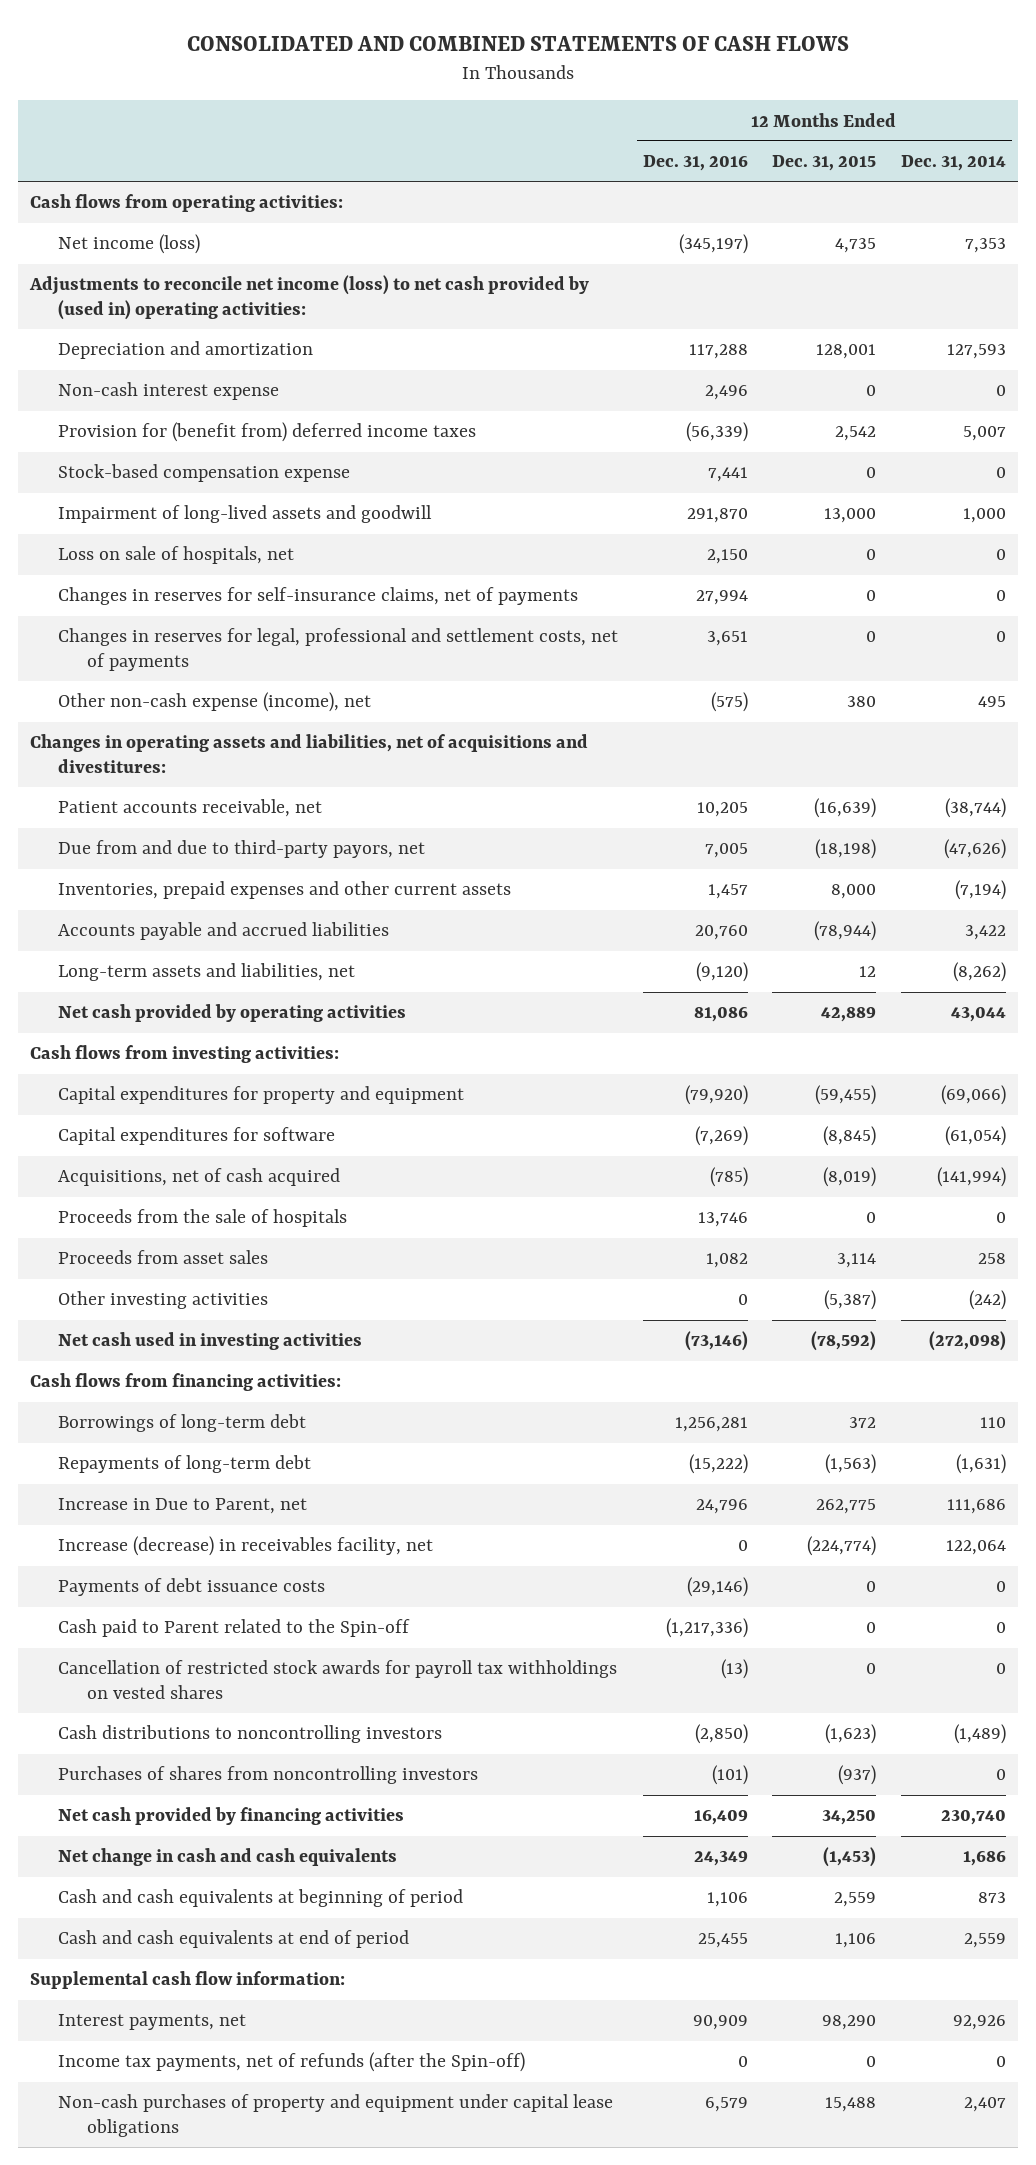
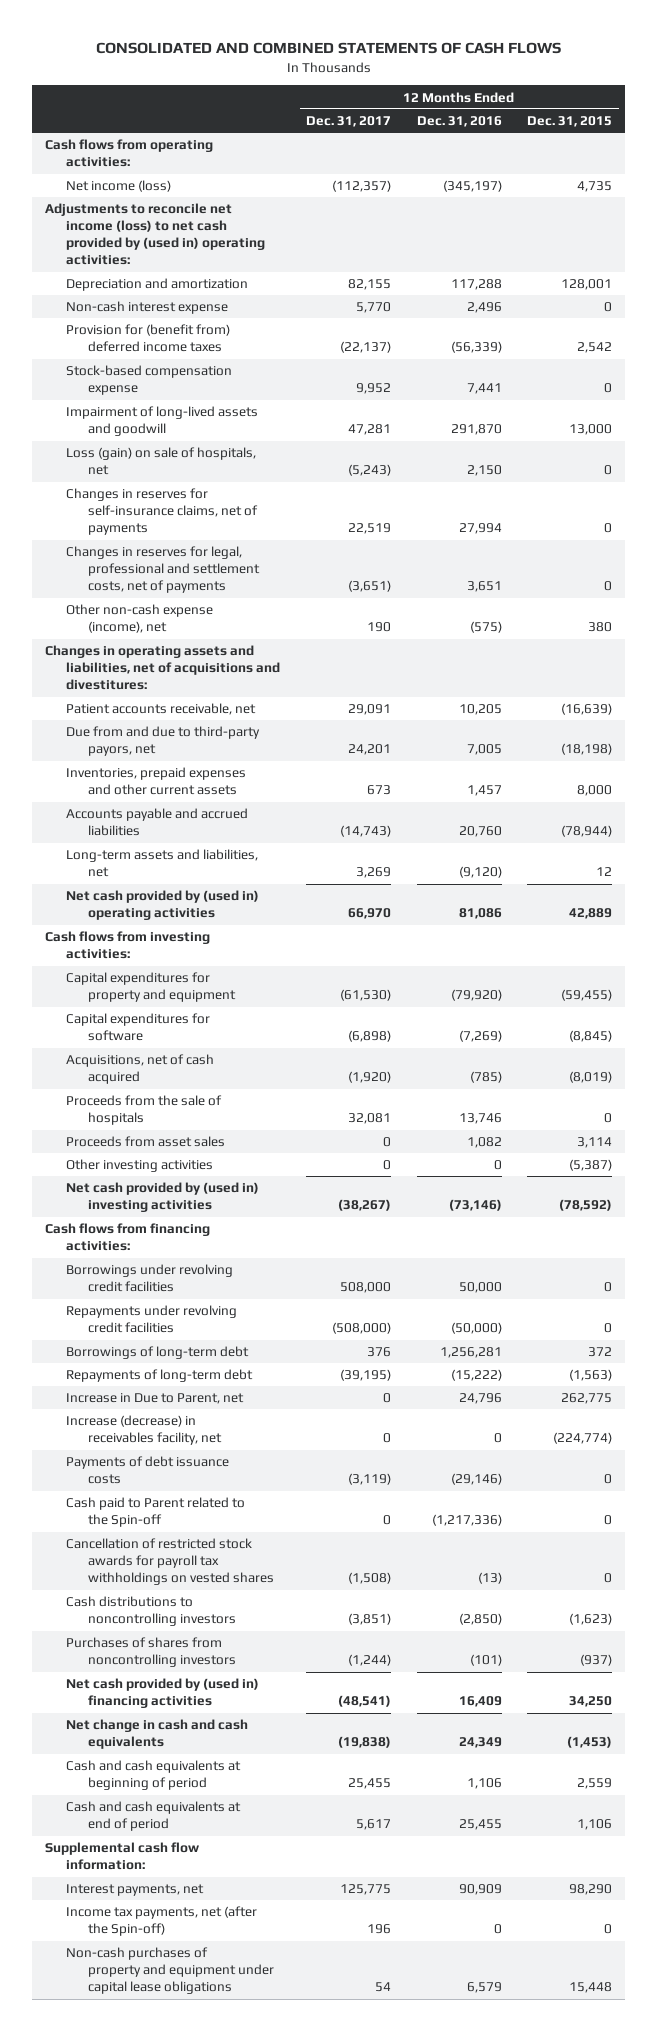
[900,155,1006,172] Dec. 31, 2014 -> none
none -> [305,116,391,128] Dec. 31, 2017
[58,546,295,565] Loss on sale of hospitals, net -> [66,447,257,476] Loss (gain) on sale of hospitals, net
[58,1004,407,1023] Net cash provided by operating activities -> [66,890,260,921] Net cash provided by (used in) operating activities
[58,1332,363,1351] Net cash used in investing activities -> [66,1182,260,1213] Net cash provided by (used in) investing activities
none -> [66,1264,234,1293] Borrowings under revolving credit facilities
none -> [66,1305,238,1334] Repayments under revolving credit facilities
[58,1807,405,1826] Net cash provided by financing activities -> [66,1678,260,1709] Net cash provided by (used in) financing activities
[58,2052,526,2073] Income tax payments, net of refunds (after the Spin-off) -> [66,1906,258,1937] Income tax payments, net (after the Spin-off)
[825,2097,877,2113] 15,488 -> [569,1982,613,1994] 15,448

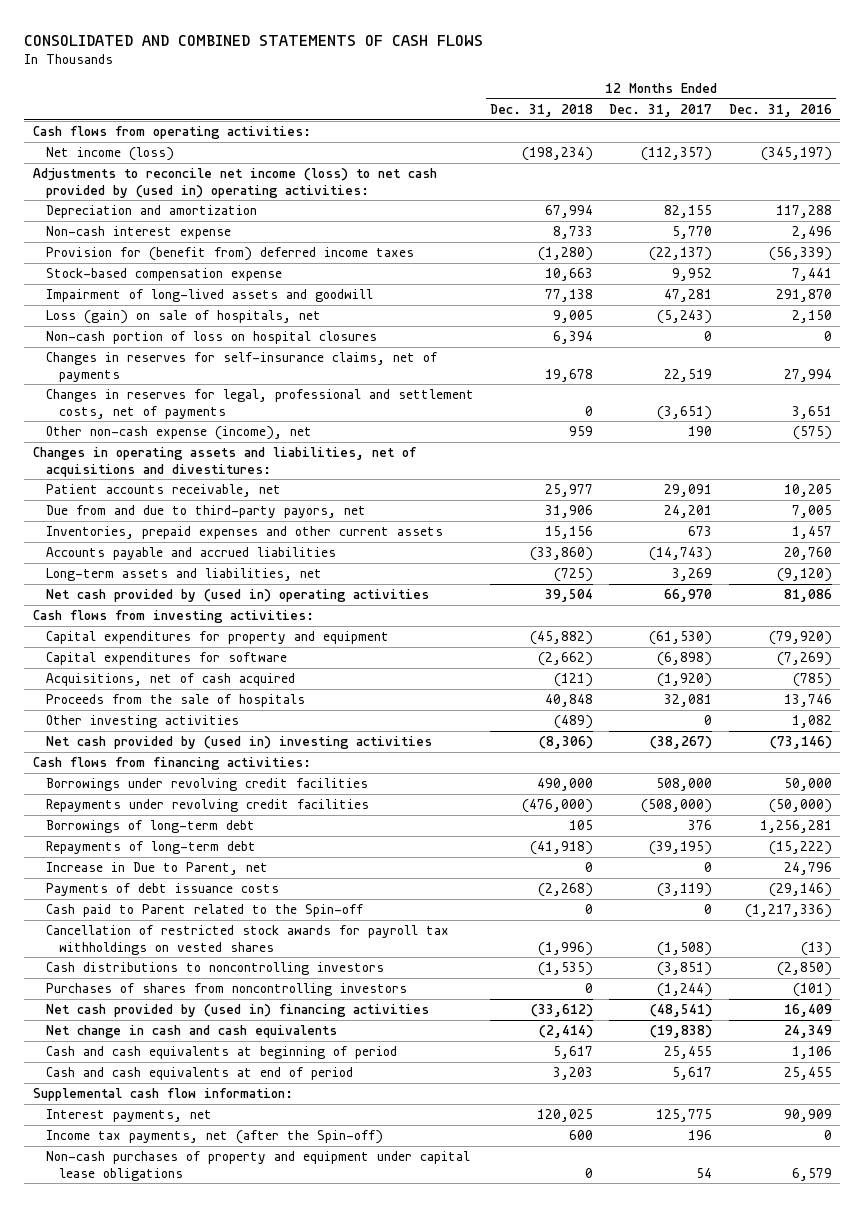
[527,116,613,128] Dec. 31, 2015 -> none
none -> [490,104,594,118] Dec. 31, 2018
none -> [45,331,377,345] Non-cash portion of loss on hospital closures
[66,1136,226,1148] Proceeds from asset sales -> none
[493,1160,502,1171] 0 -> [791,715,832,729] 1,082
[66,1415,222,1446] Increase (decrease) in receivables facility, net -> none

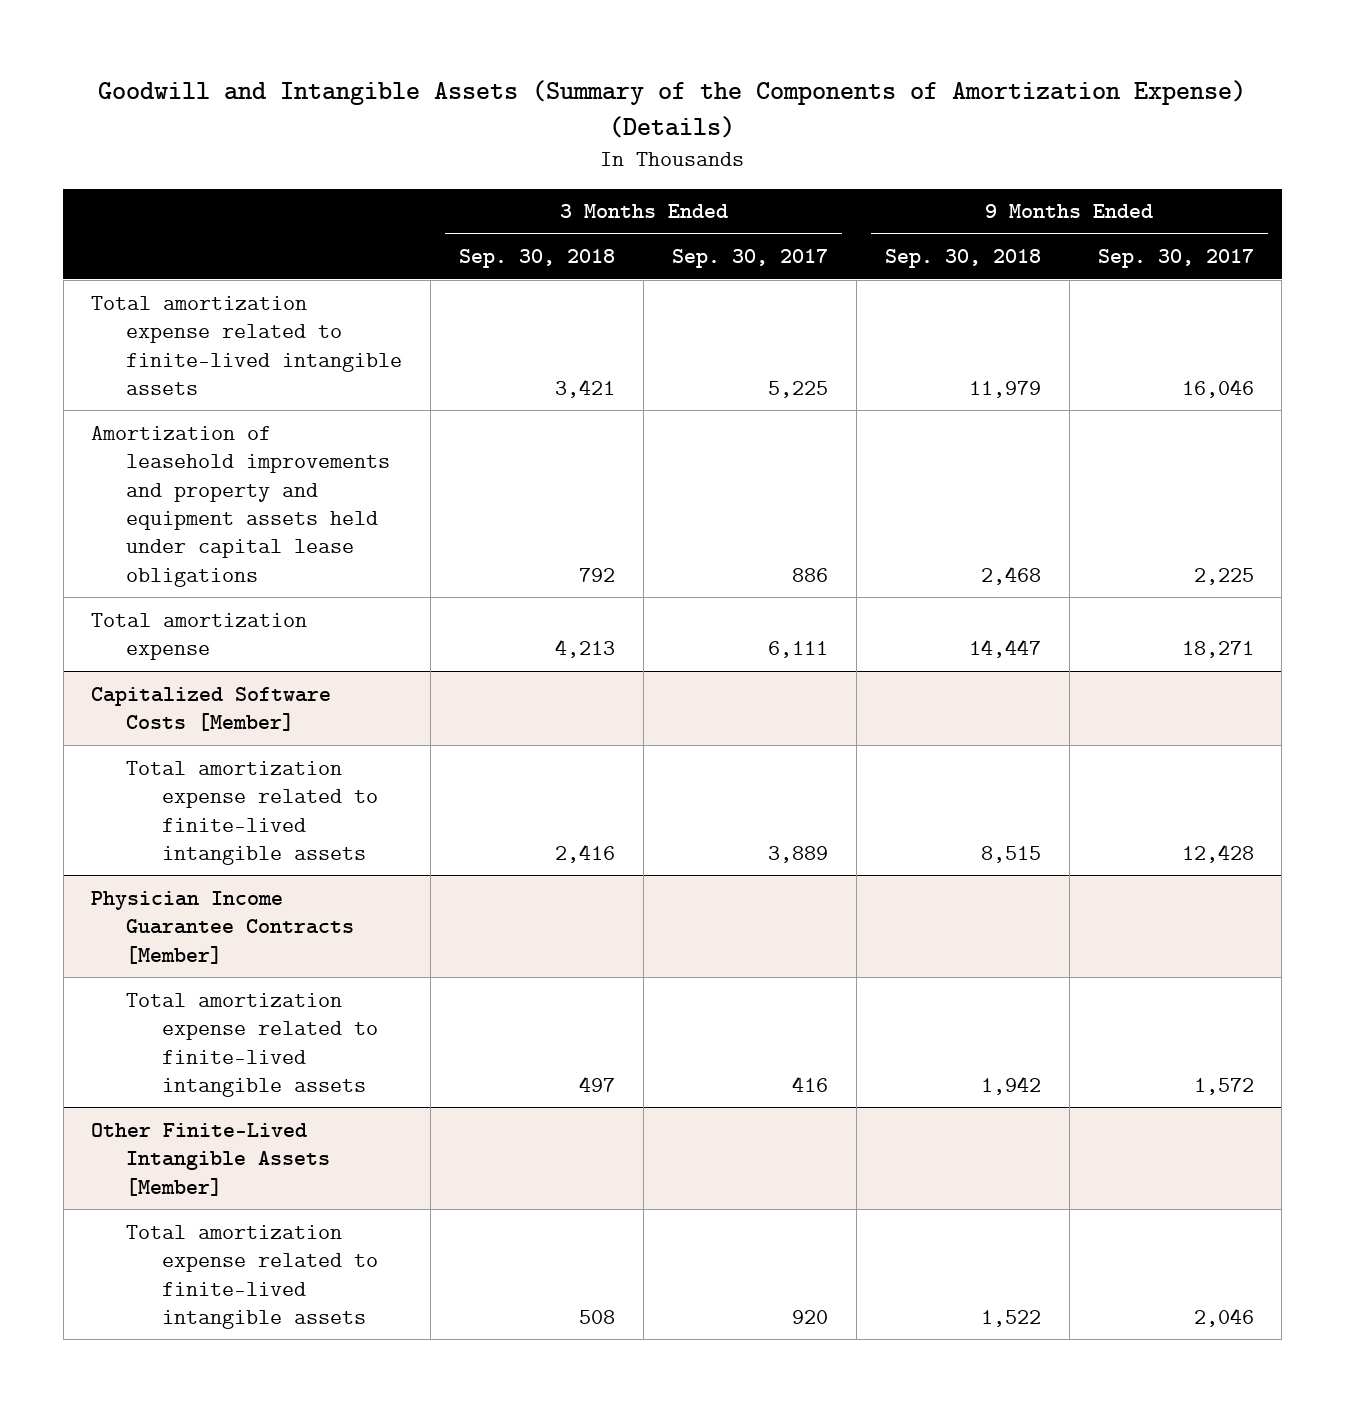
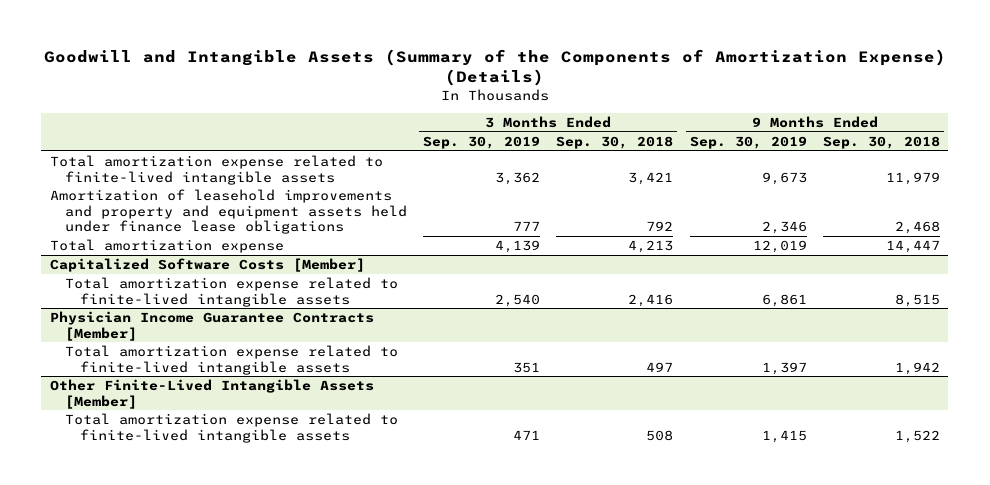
[671,249,828,269] Sep. 30, 2017 -> none
[1097,249,1254,269] Sep. 30, 2017 -> none
none -> [423,136,541,150] Sep. 30, 2019
none -> [689,136,807,150] Sep. 30, 2019
[91,425,391,587] Amortization of leasehold improvements and property and equipment assets held under capital lease obligations -> [49,189,407,234] Amortization of leasehold improvements and property and equipment assets held under finance lease obligations

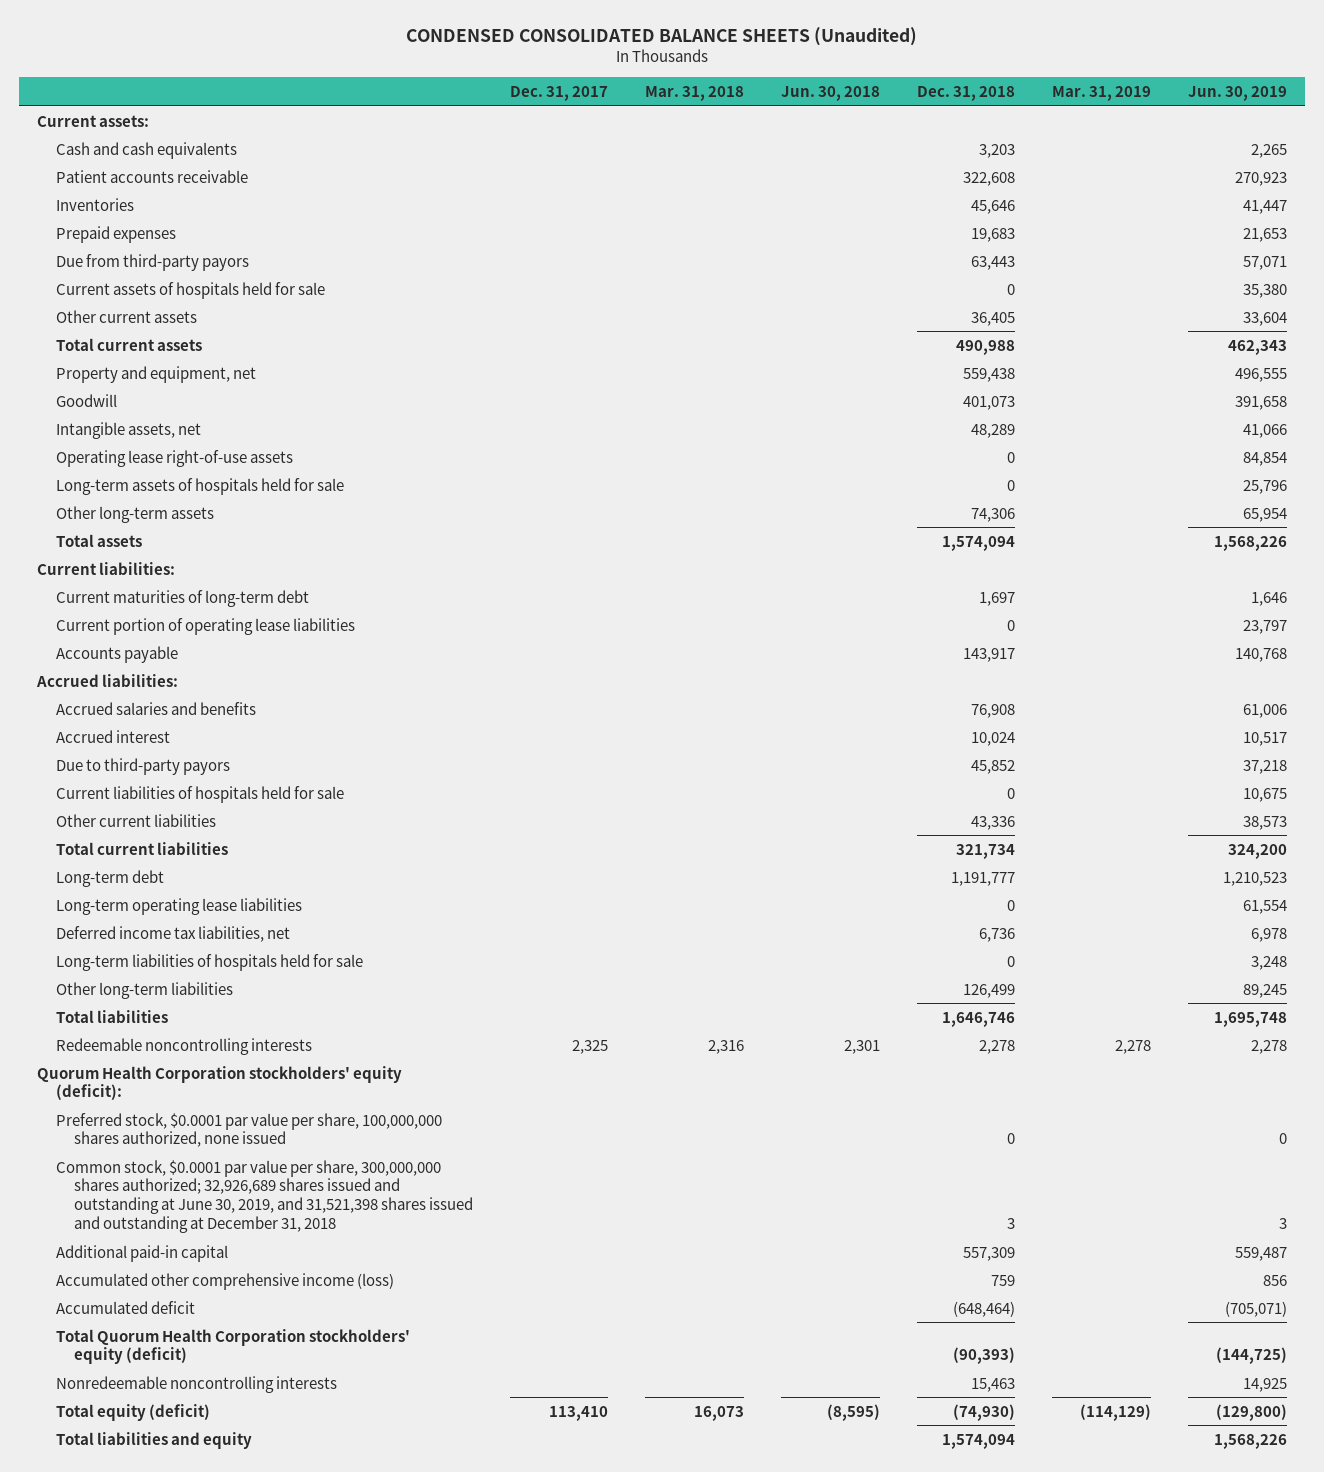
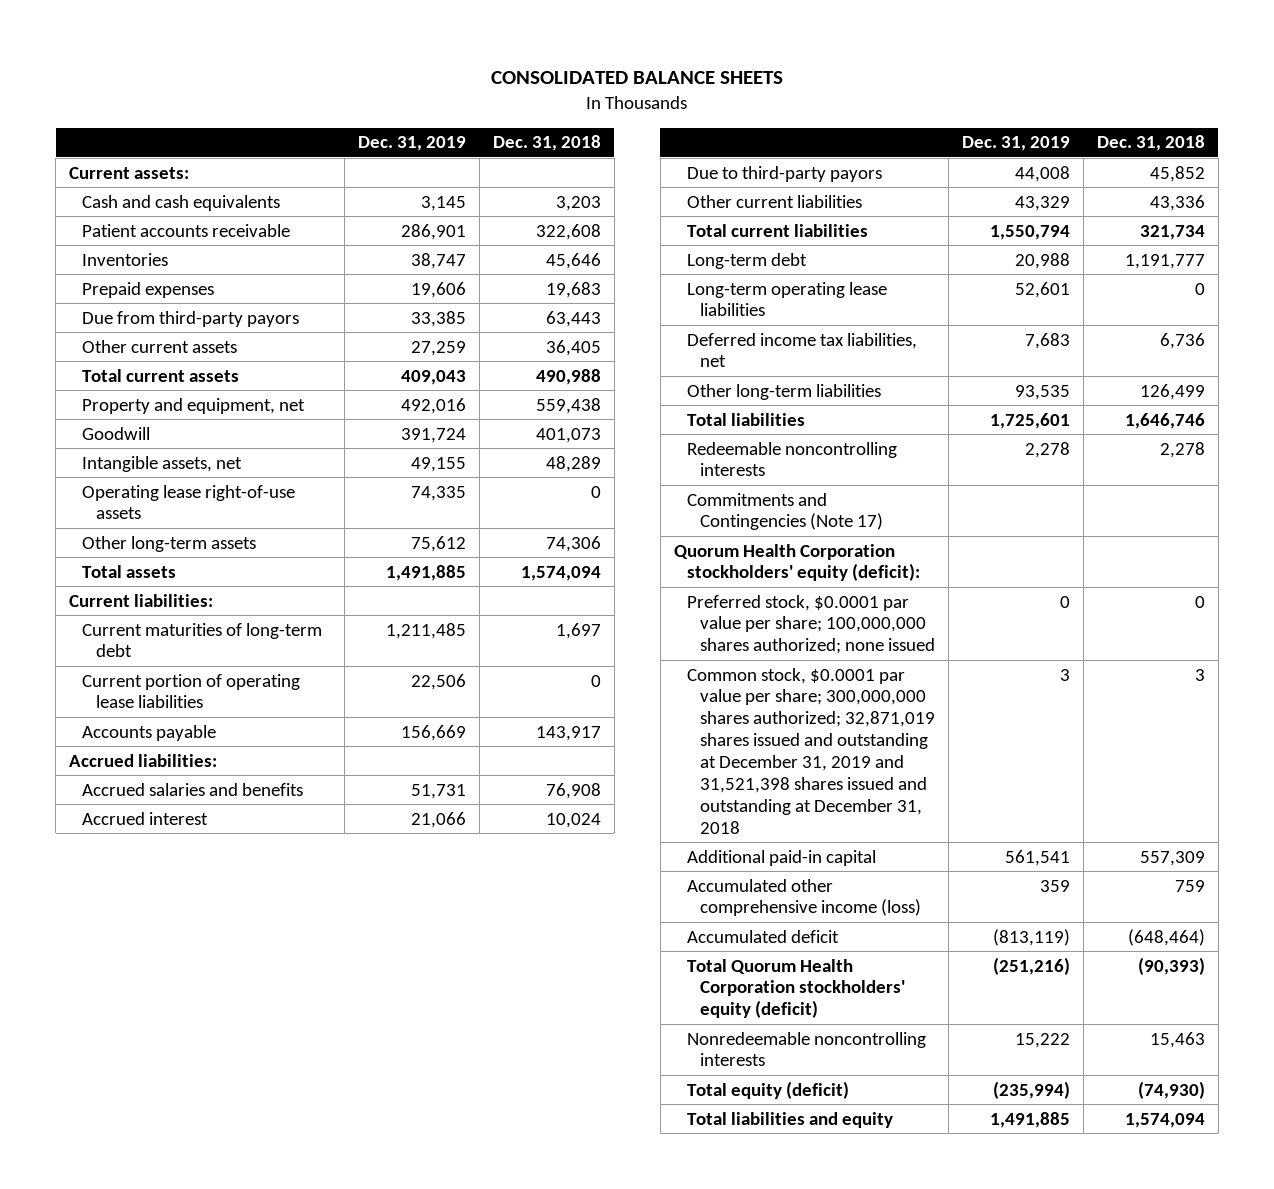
[406,27,918,47] CONDENSED CONSOLIDATED BALANCE SHEETS (Unaudited) -> [491,71,784,85] CONSOLIDATED BALANCE SHEETS
[509,86,608,102] Dec. 31, 2017 -> none
[644,86,744,102] Mar. 31, 2018 -> none
[780,86,880,102] Jun. 30, 2018 -> none
[1051,86,1151,102] Mar. 31, 2019 -> none
[1187,86,1287,102] Jun. 30, 2019 -> none
none -> [357,136,466,152] Dec. 31, 2019
[55,281,325,299] Current assets of hospitals held for sale -> none
[55,477,344,495] Long-term assets of hospitals held for sale -> none
[55,785,344,803] Current liabilities of hospitals held for sale -> none
[55,953,363,971] Long-term liabilities of hospitals held for sale -> none
none -> [686,492,883,531] Commitments and Contingencies (Note 17)
[55,1112,442,1148] Preferred stock, $0.0001 par value per share, 100,000,000 shares authorized, none issued -> [686,594,935,655] Preferred stock, $0.0001 par value per share; 100,000,000 shares authorized; none issued
[55,1159,473,1233] Common stock, $0.0001 par value per share, 300,000,000 shares authorized; 32,926,689 shares issued and outstanding at June 30, 2019, and 31,521,398 shares issued and outstanding at December 31, 2018 -> [686,667,935,834] Common stock, $0.0001 par value per share; 300,000,000 shares authorized; 32,871,019 shares issued and outstanding at December 31, 2019 and 31,521,398 shares issued and outstanding at December 31, 2018

